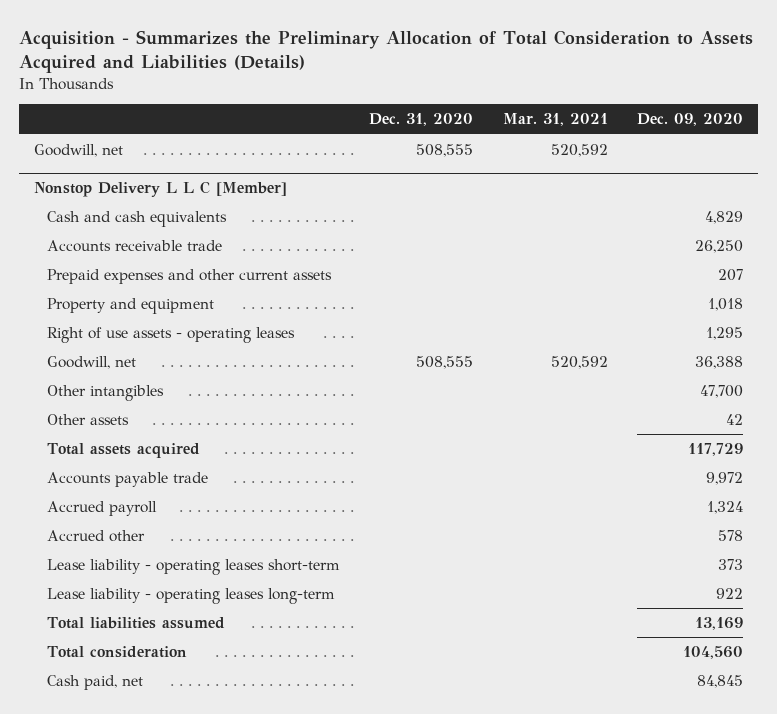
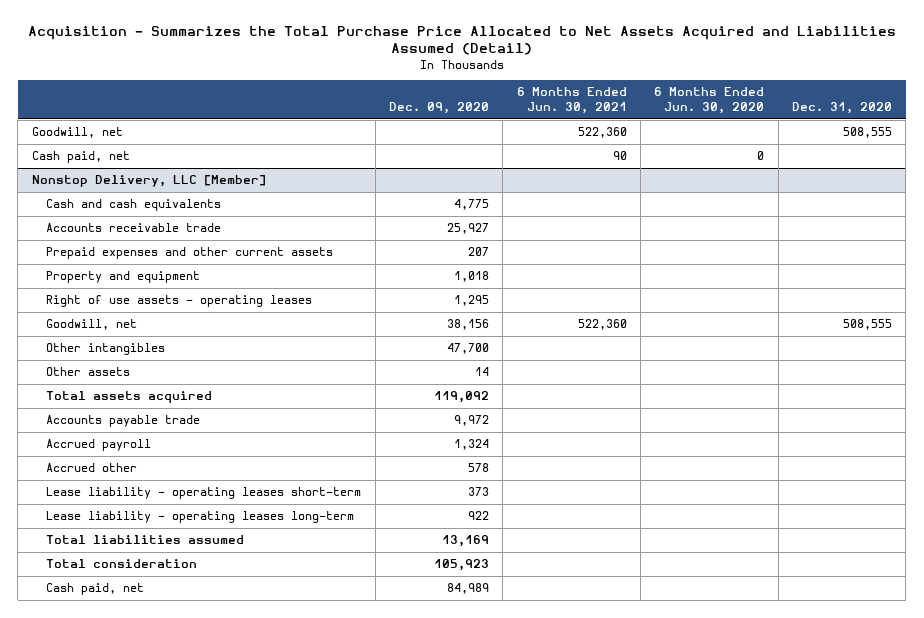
[19,29,754,73] Acquisition - Summarizes the Preliminary Allocation of Total Consideration to Assets Acquired and Liabilities (Details) -> [27,25,896,56] Acquisition - Summarizes the Total Purchase Price Allocated to Net Assets Acquired and Liabilities Assumed (Detail)
[502,113,608,127] Mar. 31, 2021 -> none
none -> [516,87,627,115] 6 Months Ended Jun. 30, 2021
none -> [654,87,765,115] 6 Months Ended Jun. 30, 2020
none -> [31,151,130,164] Cash paid, net
[34,181,288,198] Nonstop Delivery L L C [Member] -> [31,175,266,188] Nonstop Delivery, LLC [Member]
[705,211,744,225] 4,829 -> [453,199,489,211] 4,775
[695,240,744,254] 26,250 -> [446,223,489,235] 25,927
[695,356,744,370] 36,388 -> [446,319,489,331] 38,156
[726,414,744,426] 42 -> [474,367,489,377] 14
[688,443,744,457] 117,729 -> [433,391,489,404] 119,092
[683,646,744,660] 104,560 -> [433,559,489,572] 105,923
[697,675,744,689] 84,845 -> [446,583,489,595] 84,989

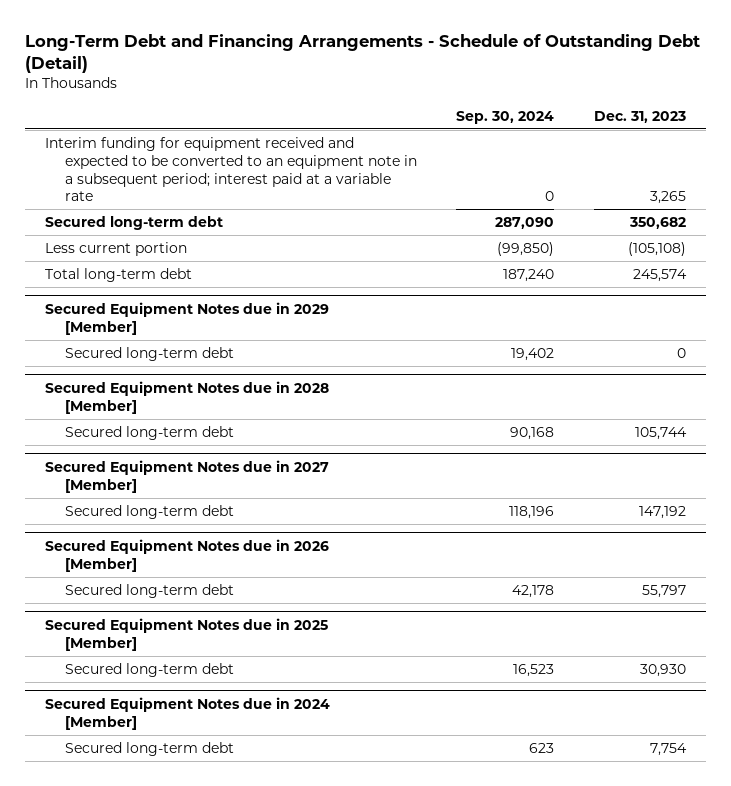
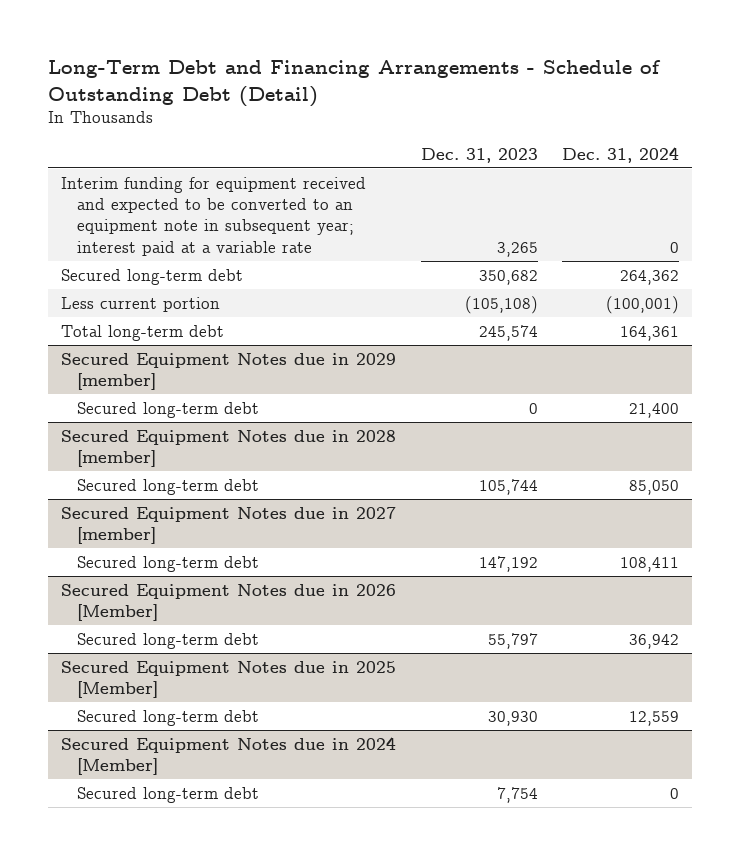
[456,110,555,124] Sep. 30, 2024 -> none
none -> [562,146,680,163] Dec. 31, 2024
[44,136,417,202] Interim funding for equipment received and expected to be converted to an equipment note in a subsequent period; interest paid at a variable rate -> [60,176,366,256] Interim funding for equipment received and expected to be converted to an equipment note in subsequent year; interest paid at a variable rate
[44,301,329,335] Secured Equipment Notes due in 2029 [Member] -> [60,352,396,391] Secured Equipment Notes due in 2029 [member]
[44,380,329,414] Secured Equipment Notes due in 2028 [Member] -> [60,429,396,468] Secured Equipment Notes due in 2028 [member]
[44,459,329,493] Secured Equipment Notes due in 2027 [Member] -> [60,506,396,545] Secured Equipment Notes due in 2027 [member]

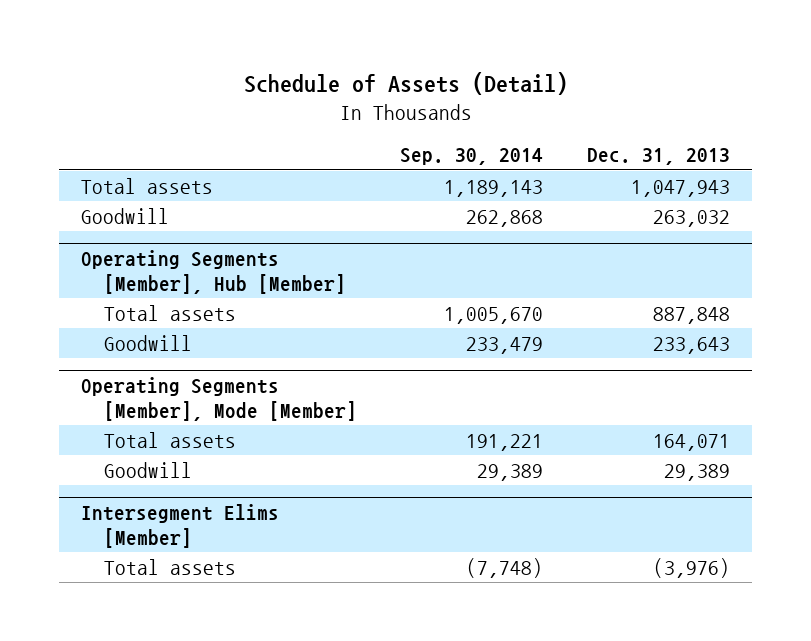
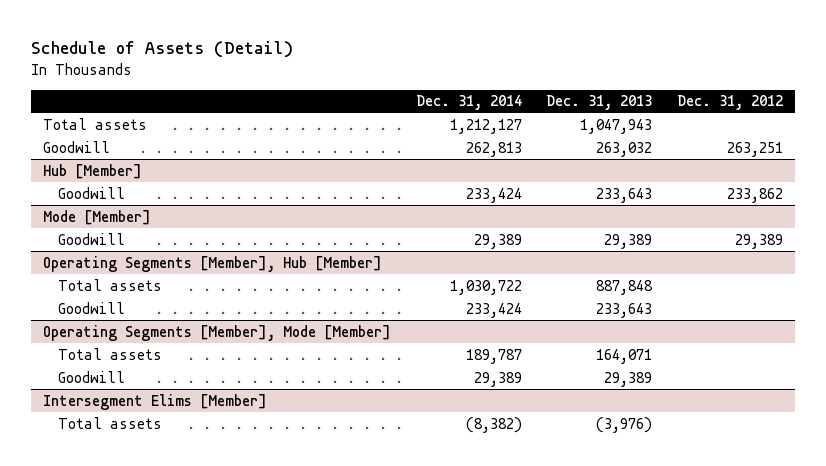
[400,148,544,166] Sep. 30, 2014 -> none
none -> [415,95,522,111] Dec. 31, 2014
none -> [676,95,783,111] Dec. 31, 2012
none -> [42,163,142,179] Hub [Member]
none -> [58,186,126,199] Goodwill
none -> [42,209,151,225] Mode [Member]
none -> [58,232,126,245] Goodwill

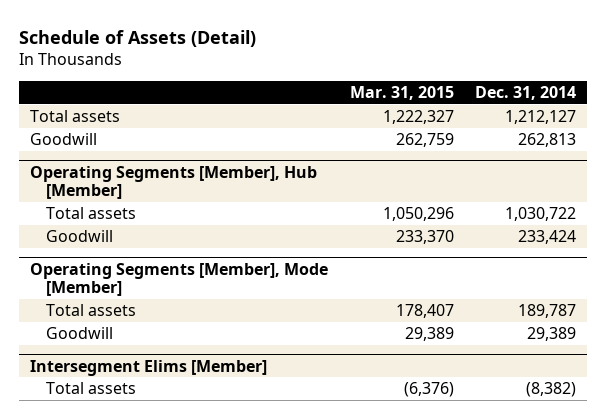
[546,95,653,111] Dec. 31, 2013 -> none
[676,95,783,111] Dec. 31, 2012 -> none
none -> [349,85,454,100] Mar. 31, 2015
[42,163,142,179] Hub [Member] -> none
[58,186,126,199] Goodwill -> none
[42,209,151,225] Mode [Member] -> none
[58,232,126,245] Goodwill -> none

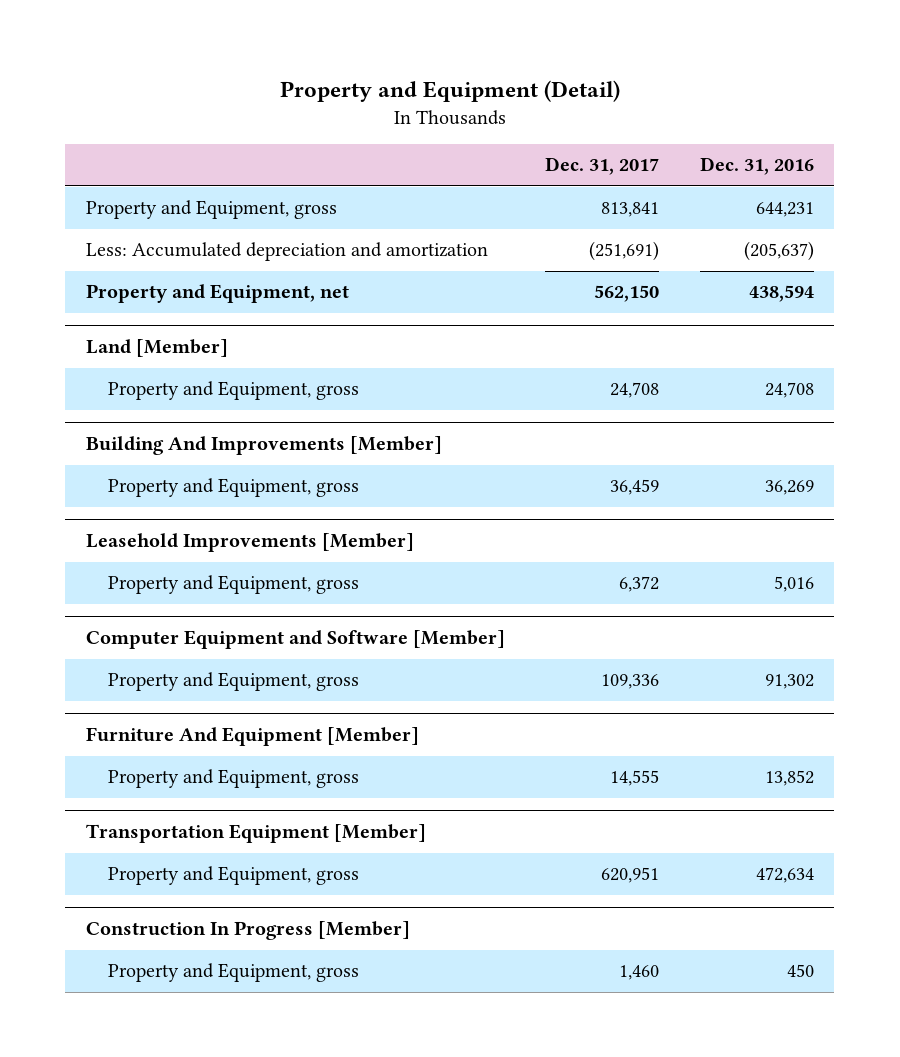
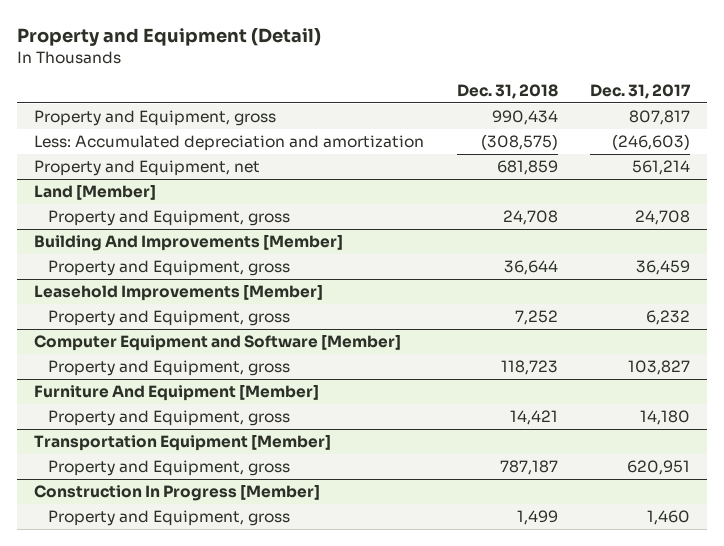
[700,157,815,176] Dec. 31, 2016 -> none
none -> [456,84,558,100] Dec. 31, 2018
[601,202,660,218] 813,841 -> [629,110,691,126] 807,817
[589,241,660,262] (251,691) -> [612,134,691,151] (246,603)
[594,285,660,303] 562,150 -> [632,160,691,176] 561,214
[619,576,660,593] 6,372 -> [646,310,691,326] 6,232
[601,674,660,690] 109,336 -> [628,360,691,376] 103,827
[610,770,660,787] 14,555 -> [640,410,691,426] 14,180

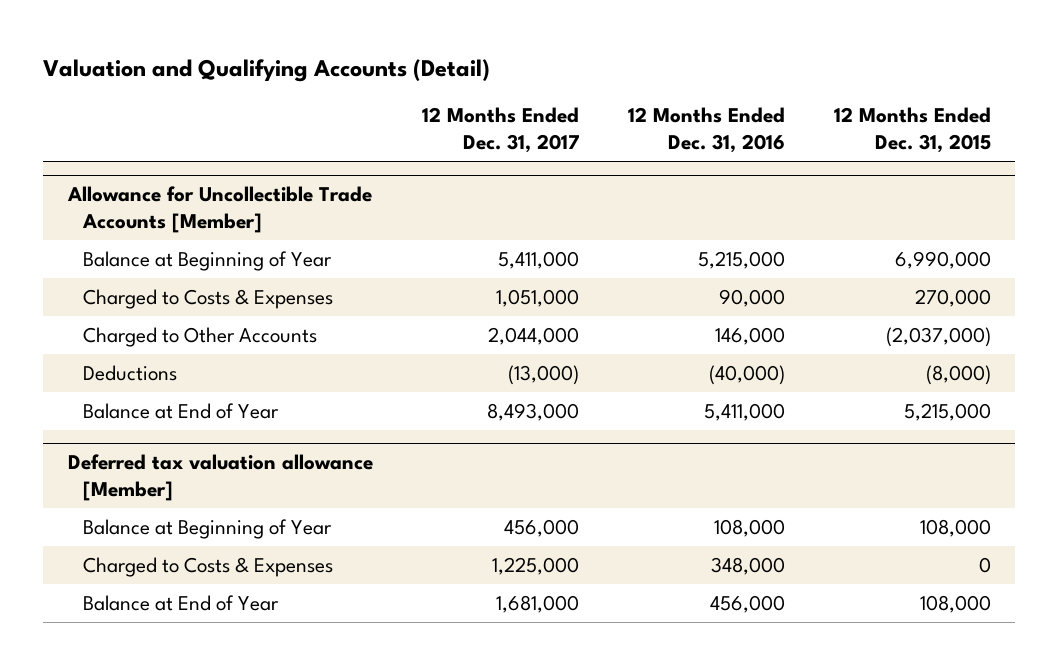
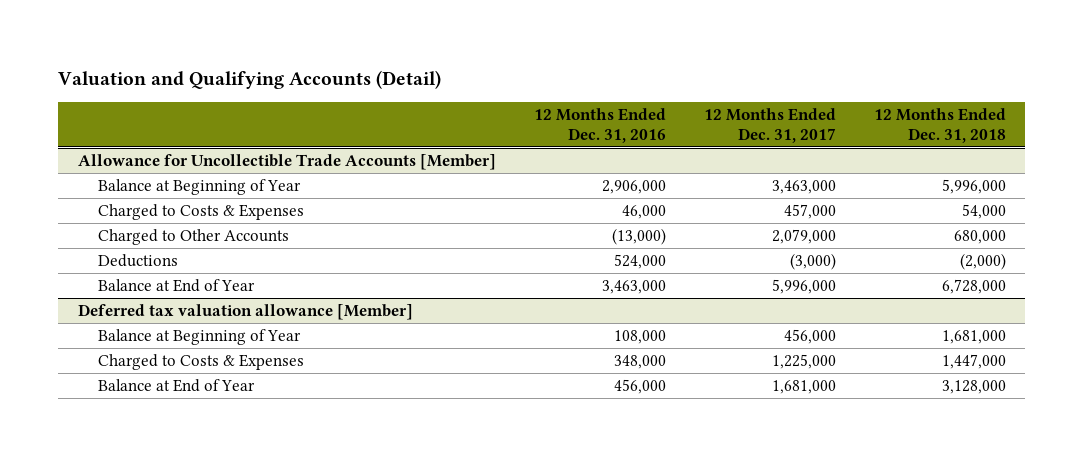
[833,107,991,154] 12 Months Ended Dec. 31, 2015 -> none
none -> [874,108,1007,143] 12 Months Ended Dec. 31, 2018
[497,250,579,269] 5,411,000 -> [771,179,836,194] 3,463,000
[697,250,785,269] 5,215,000 -> [601,179,666,194] 2,906,000
[495,288,579,307] 1,051,000 -> [783,203,836,219] 457,000
[718,288,785,307] 90,000 -> [621,204,666,219] 46,000
[487,326,579,345] 2,044,000 -> [771,228,836,244] 2,079,000
[714,326,785,345] 146,000 -> [611,227,666,245] (13,000)
[507,364,579,385] (13,000) -> [789,252,836,270] (3,000)
[708,364,785,385] (40,000) -> [613,253,666,269] 524,000
[486,402,579,421] 8,493,000 -> [771,278,836,294] 5,996,000
[703,402,785,421] 5,411,000 -> [601,279,666,294] 3,463,000

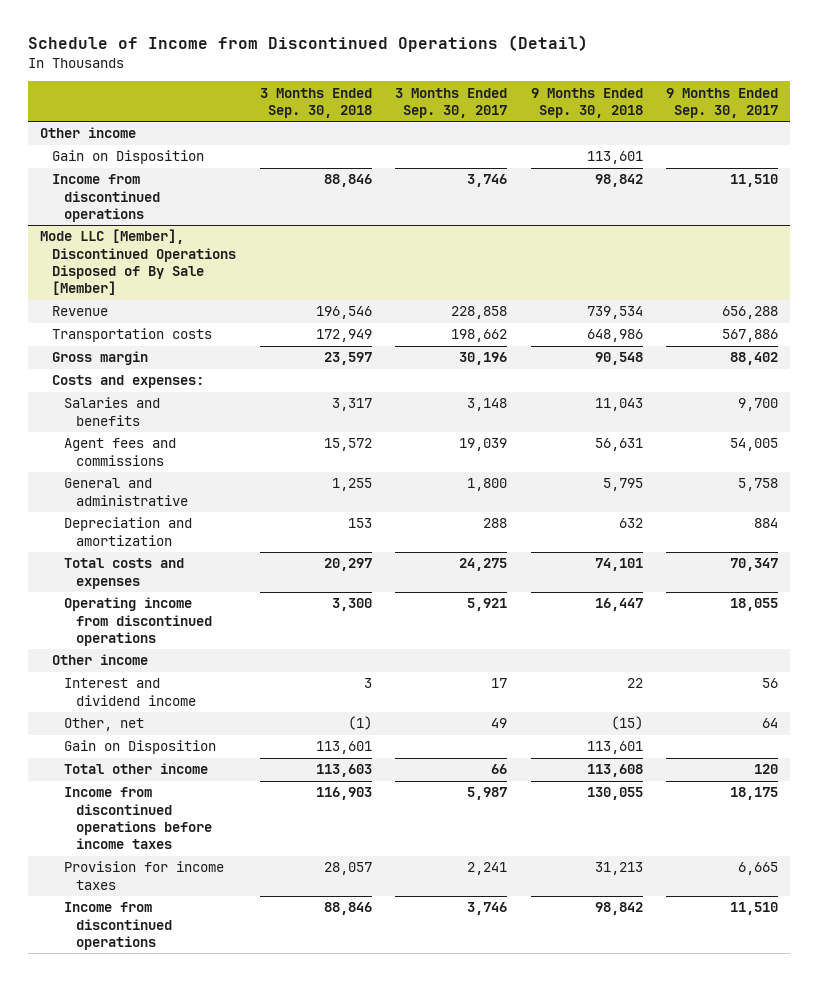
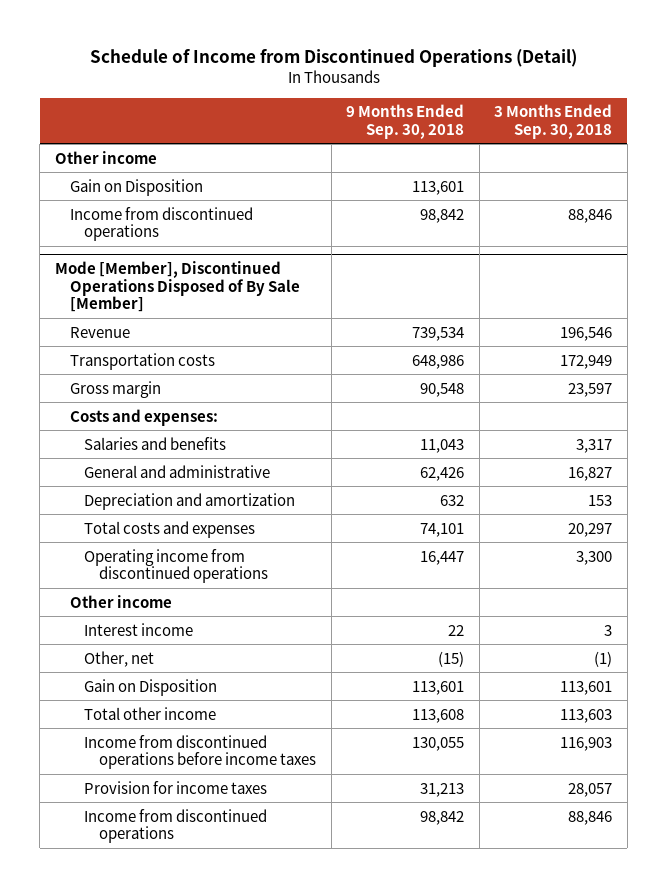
[395,87,508,119] 3 Months Ended Sep. 30, 2017 -> none
[666,87,779,119] 9 Months Ended Sep. 30, 2017 -> none
[39,229,237,296] Mode LLC [Member], Discontinued Operations Disposed of By Sale [Member] -> [54,261,300,312] Mode [Member], Discontinued Operations Disposed of By Sale [Member]
[64,438,177,466] Agent fees and commissions -> none
[331,478,372,492] 1,255 -> [568,466,613,481] 16,827
[602,478,643,492] 5,795 -> [420,466,465,481] 62,426
[64,678,197,706] Interest and dividend income -> [84,622,194,636] Interest income

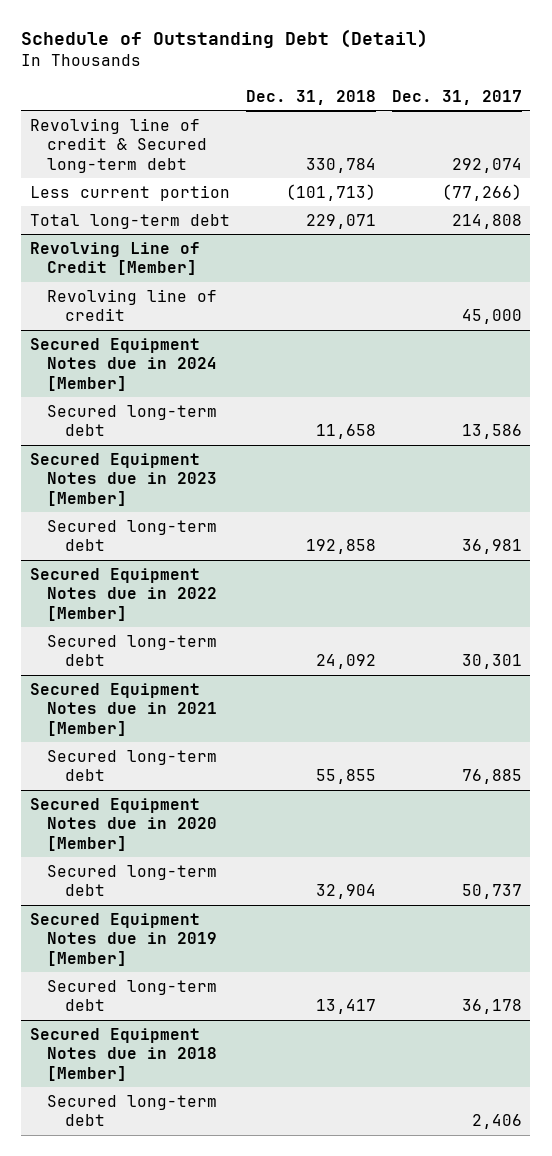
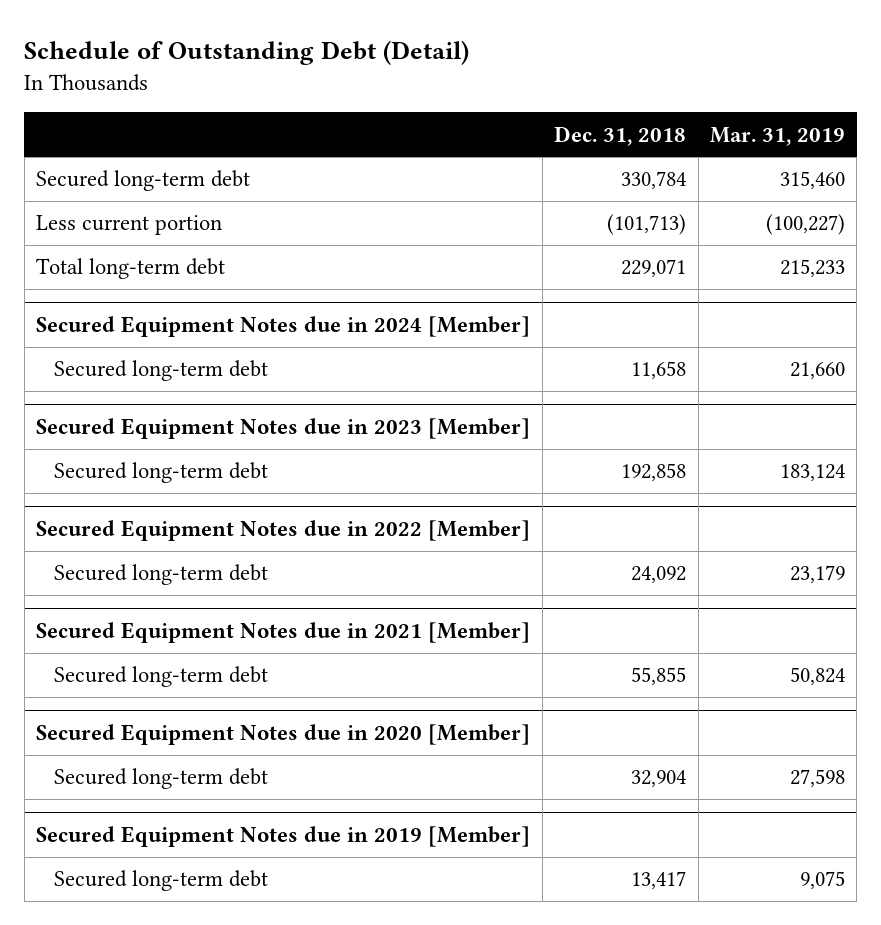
[392,89,523,105] Dec. 31, 2017 -> none
none -> [710,126,846,146] Mar. 31, 2019
[29,117,208,173] Revolving line of credit & Secured long-term debt -> [36,170,251,192] Secured long-term debt
[29,241,200,276] Revolving Line of Credit [Member] -> none
[47,288,218,322] Revolving line of credit -> none
[29,1027,218,1081] Secured Equipment Notes due in 2018 [Member] -> none
[47,1094,218,1127] Secured long-term debt -> none

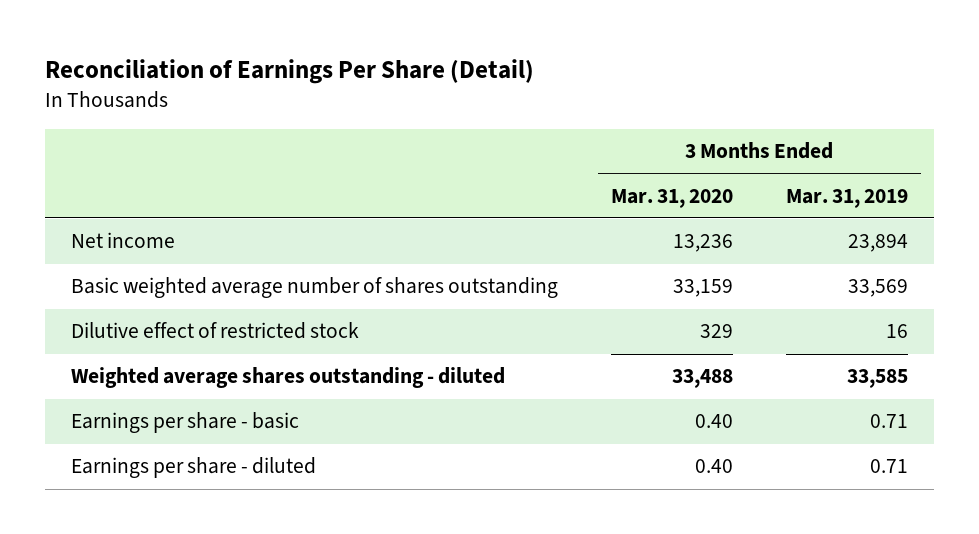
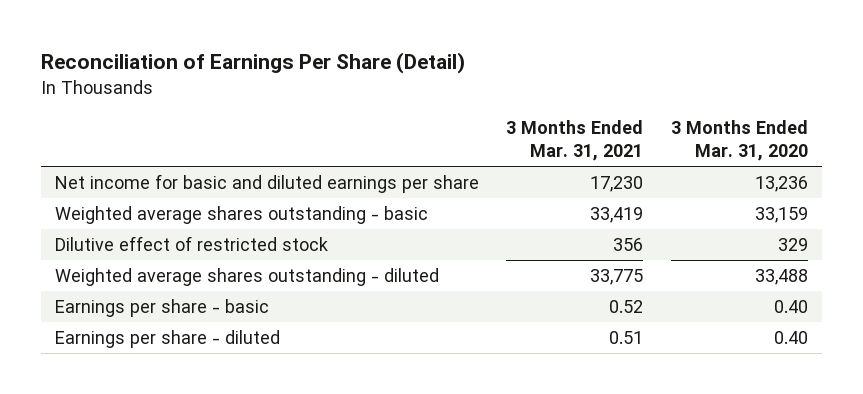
[785,188,908,208] Mar. 31, 2019 -> none
none -> [506,120,644,162] 3 Months Ended Mar. 31, 2021
[70,232,175,249] Net income -> [54,173,479,193] Net income for basic and diluted earnings per share
[70,277,558,299] Basic weighted average number of shares outstanding -> [54,205,428,224] Weighted average shares outstanding - basic

